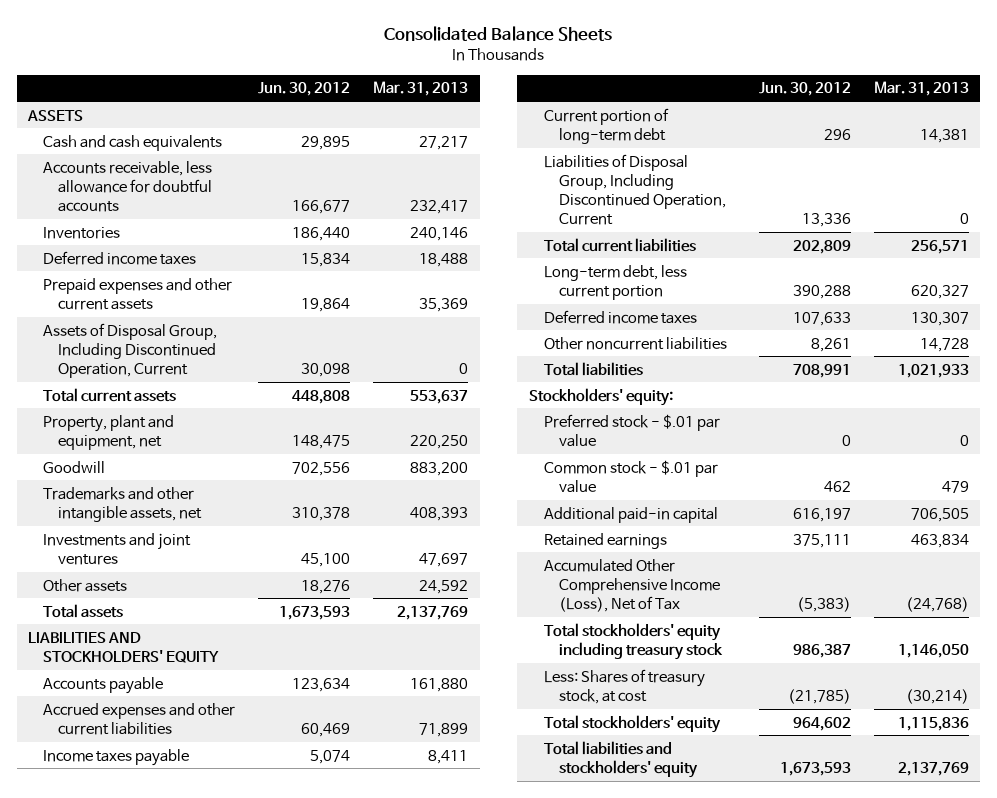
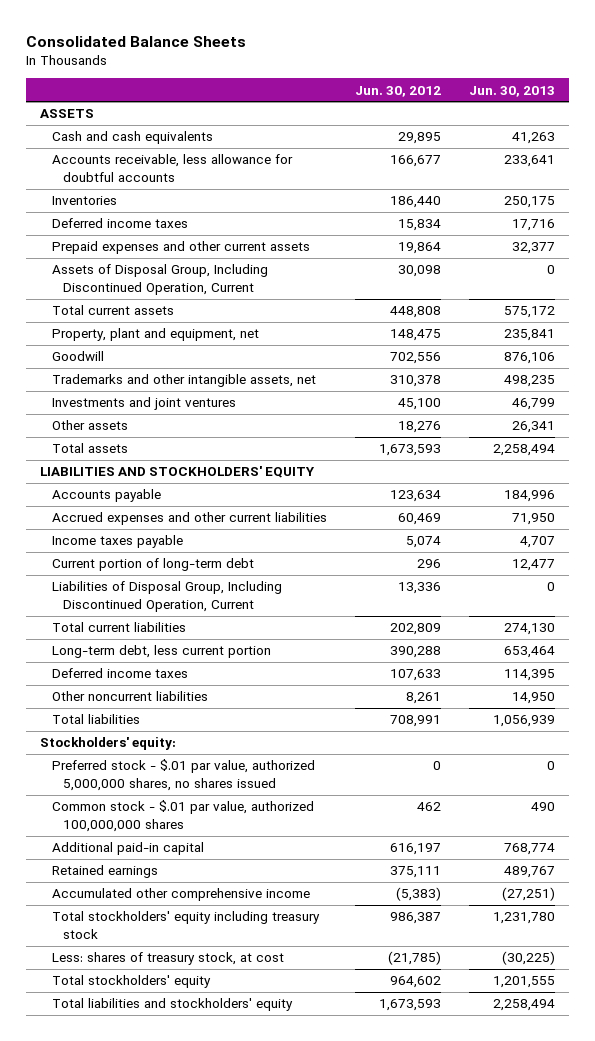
[373,81,469,97] Mar. 31, 2013 -> none
none -> [468,85,555,97] Jun. 30, 2013
[543,413,720,447] Preferred stock - $.01 par value -> [51,759,315,791] Preferred stock - $.01 par value, authorized 5,000,000 shares, no shares issued
[543,459,718,493] Common stock - $.01 par value -> [51,800,314,832] Common stock - $.01 par value, authorized 100,000,000 shares
[543,558,720,612] Accumulated Other Comprehensive Income (Loss), Net of Tax -> [51,888,310,902] Accumulated other comprehensive income
[543,668,705,704] Less: Shares of treasury stock, at cost -> [51,952,284,966] Less: shares of treasury stock, at cost

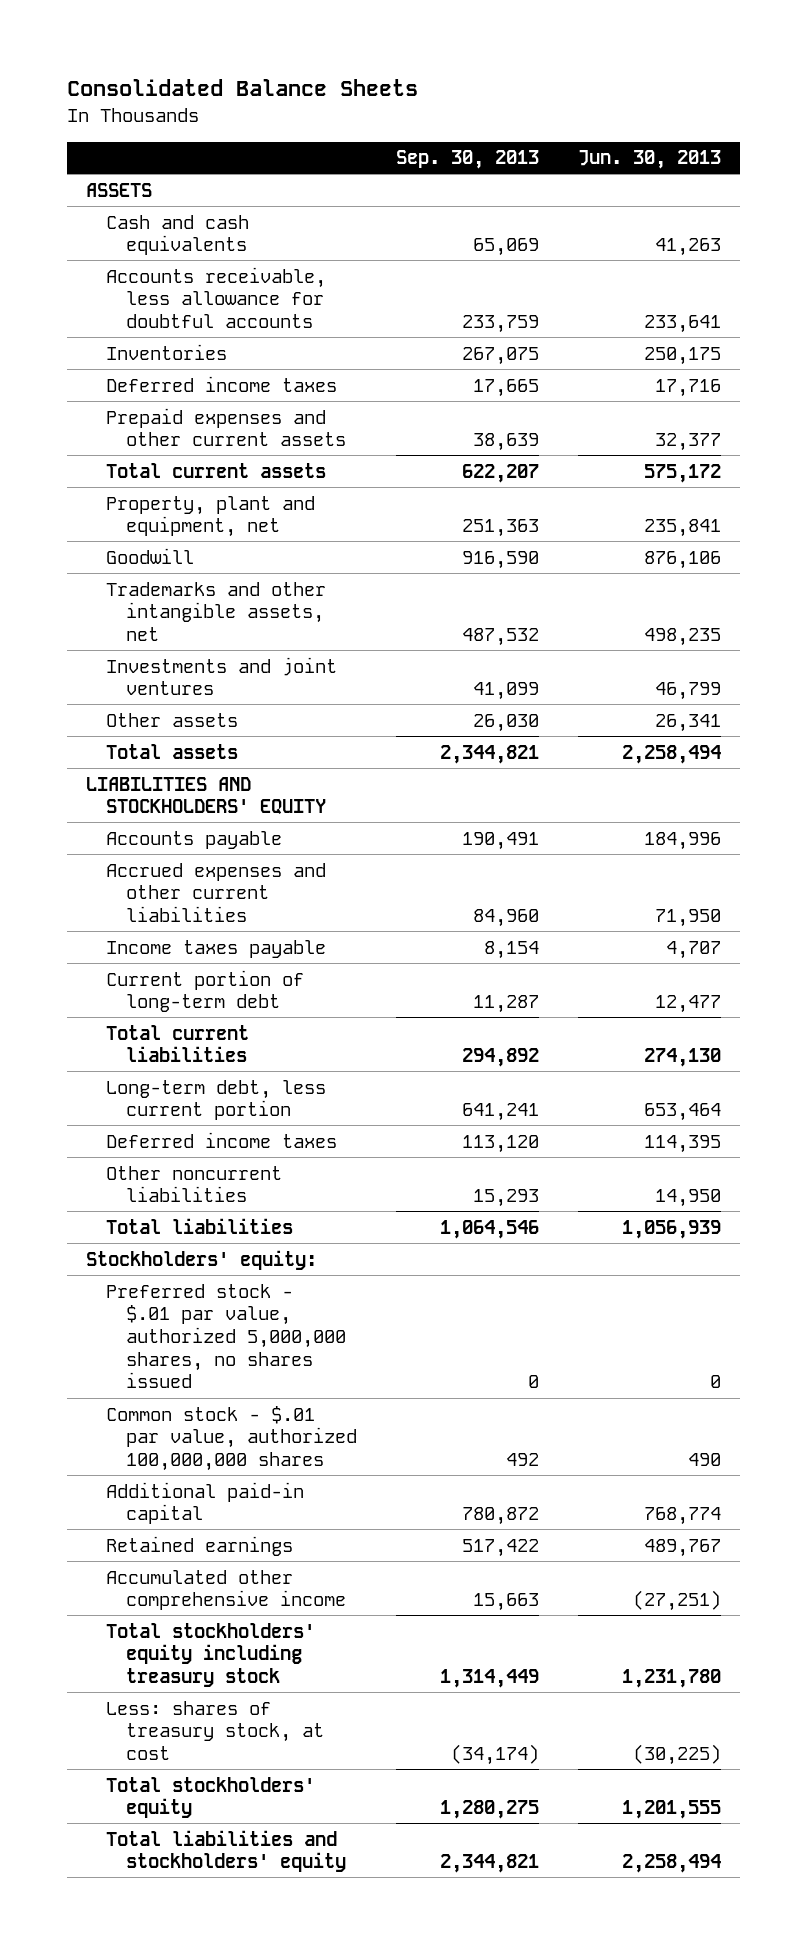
[354,85,441,97] Jun. 30, 2012 -> none
none -> [396,150,540,170] Sep. 30, 2013
[51,264,268,295] Assets of Disposal Group, Including Discontinued Operation, Current -> none
[51,581,282,612] Liabilities of Disposal Group, Including Discontinued Operation, Current -> none

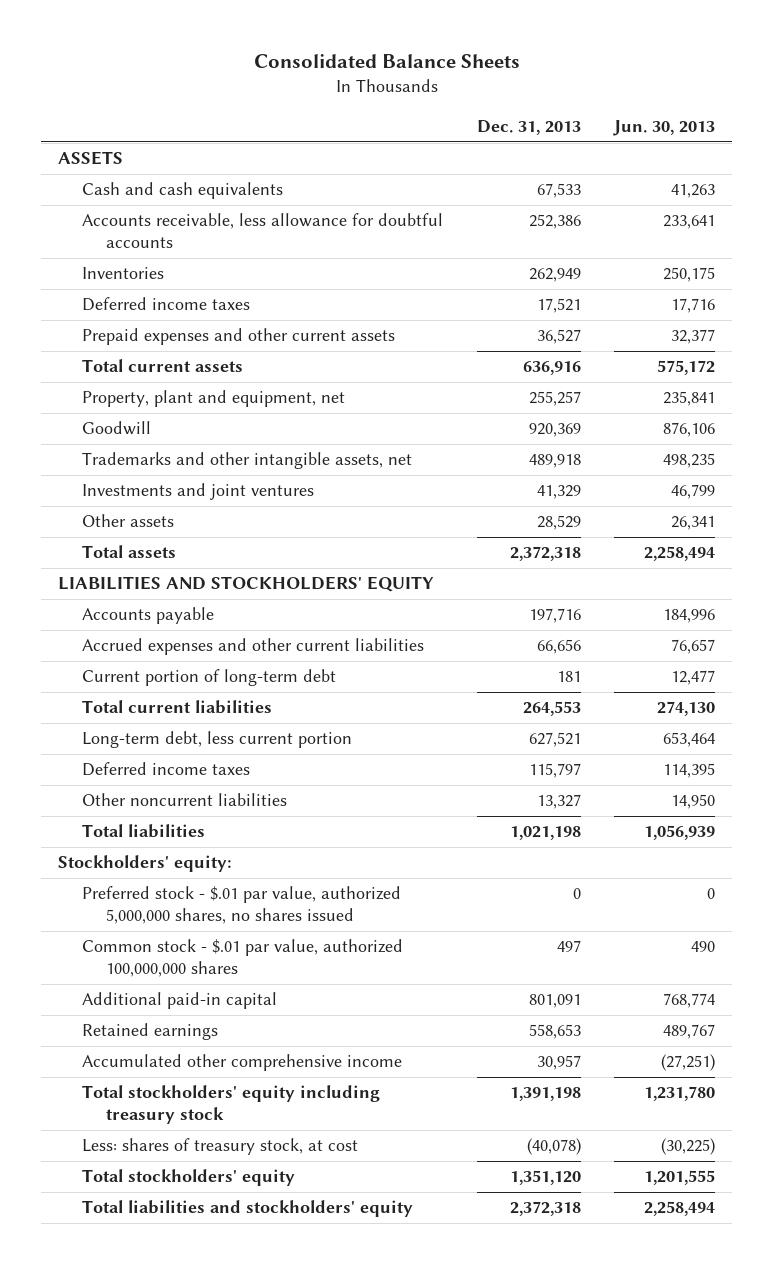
[396,150,540,170] Sep. 30, 2013 -> none
none -> [476,119,581,135] Dec. 31, 2013
[106,939,327,958] Income taxes payable -> none
[654,909,721,928] 71,950 -> [671,639,716,655] 76,657

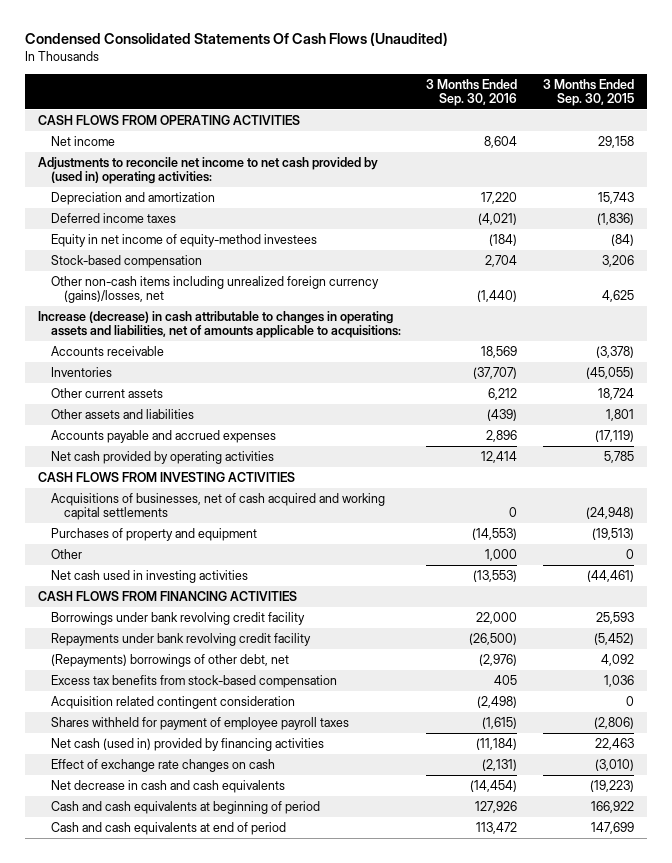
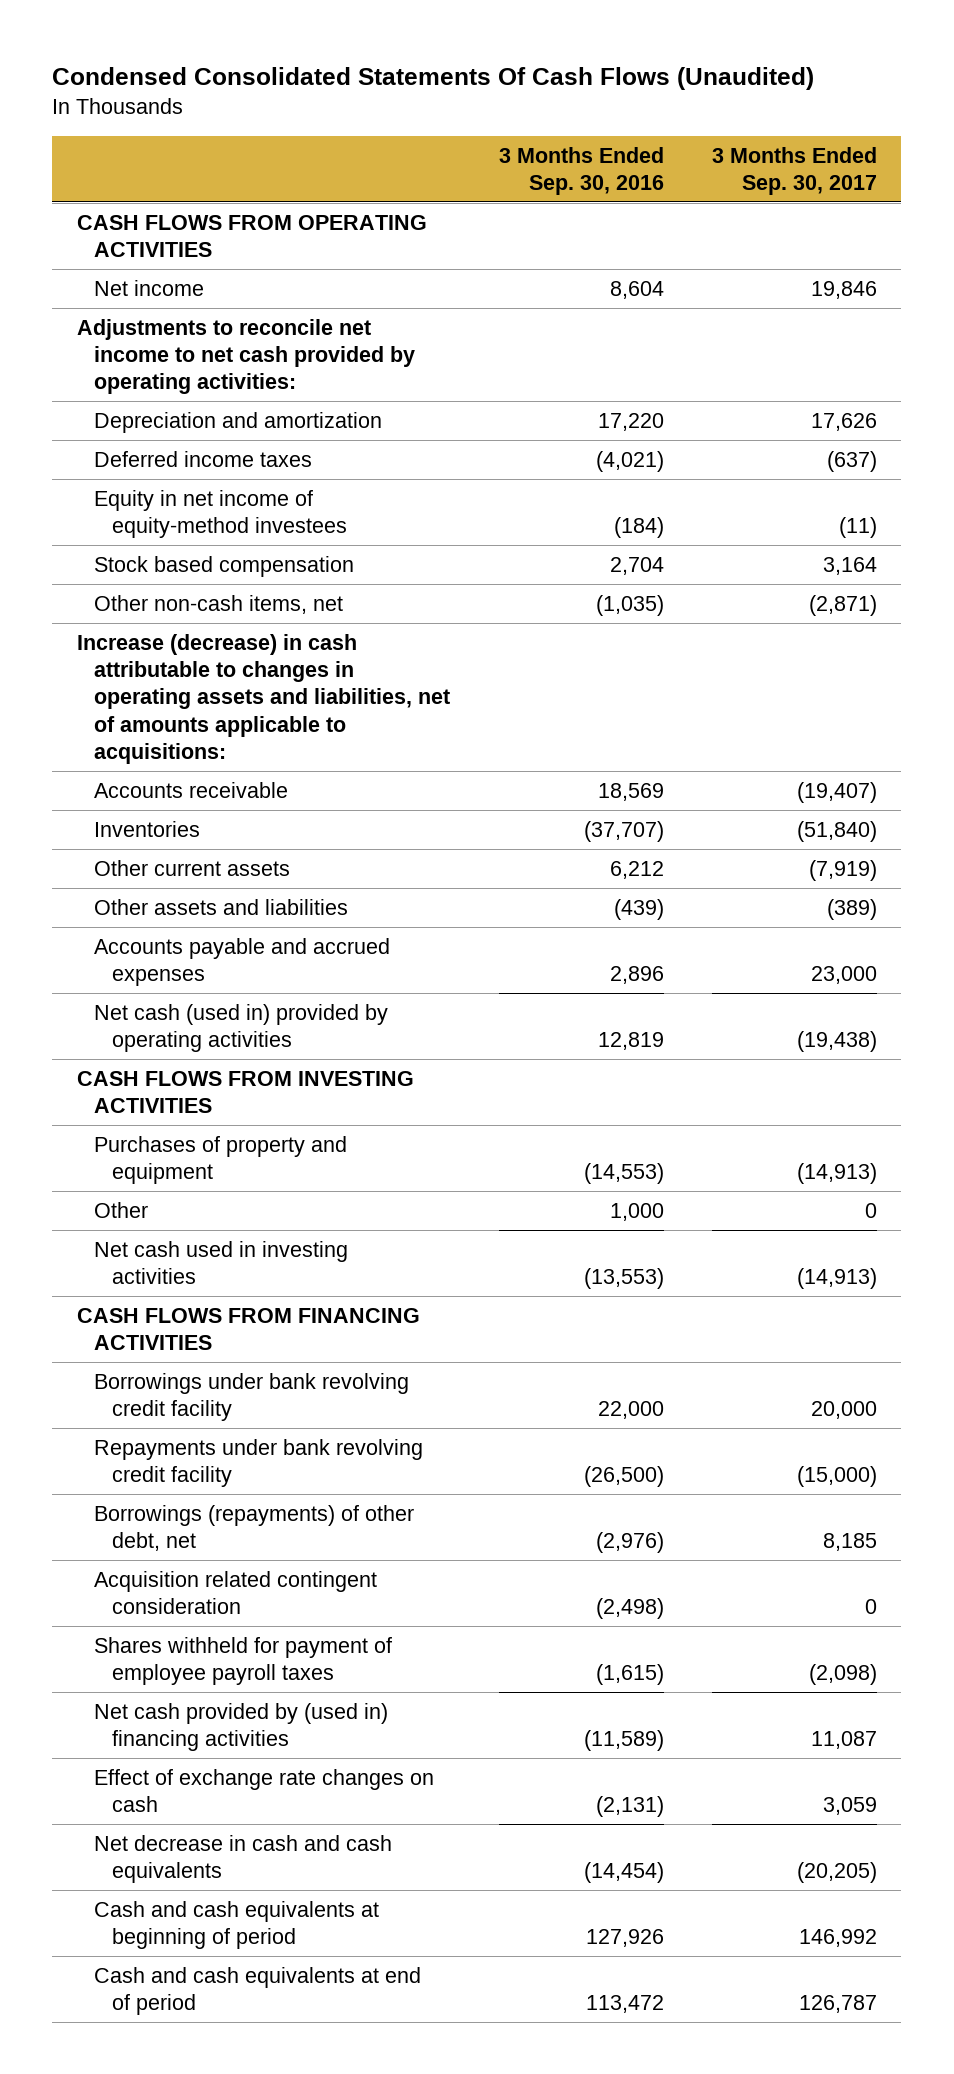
[543,78,635,107] 3 Months Ended Sep. 30, 2015 -> none
none -> [712,146,878,195] 3 Months Ended Sep. 30, 2017
[37,156,378,185] Adjustments to reconcile net income to net cash provided by (used in) operating activities: -> [76,318,416,395] Adjustments to reconcile net income to net cash provided by operating activities:
[50,254,202,268] Stock-based compensation -> [94,555,355,577] Stock based compensation
[50,275,379,304] Other non-cash items including unrealized foreign currency (gains)/losses, net -> [94,594,344,614] Other non-cash items, net
[477,290,518,303] (1,440) -> [595,594,664,616] (1,035)
[50,450,274,464] Net cash provided by operating activities -> [94,1003,389,1053] Net cash (used in) provided by operating activities
[481,450,518,463] 12,414 -> [597,1032,664,1051] 12,819
[50,492,385,521] Acquisitions of businesses, net of cash acquired and working capital settlements -> none
[50,674,337,688] Excess tax benefits from stock-based compensation -> none
[50,653,289,667] (Repayments) borrowings of other debt, net -> [94,1504,415,1552] Borrowings (repayments) of other debt, net
[50,737,324,751] Net cash (used in) provided by financing activities -> [94,1702,389,1752] Net cash provided by (used in) financing activities
[476,737,518,750] (11,184) -> [583,1730,664,1752] (11,589)

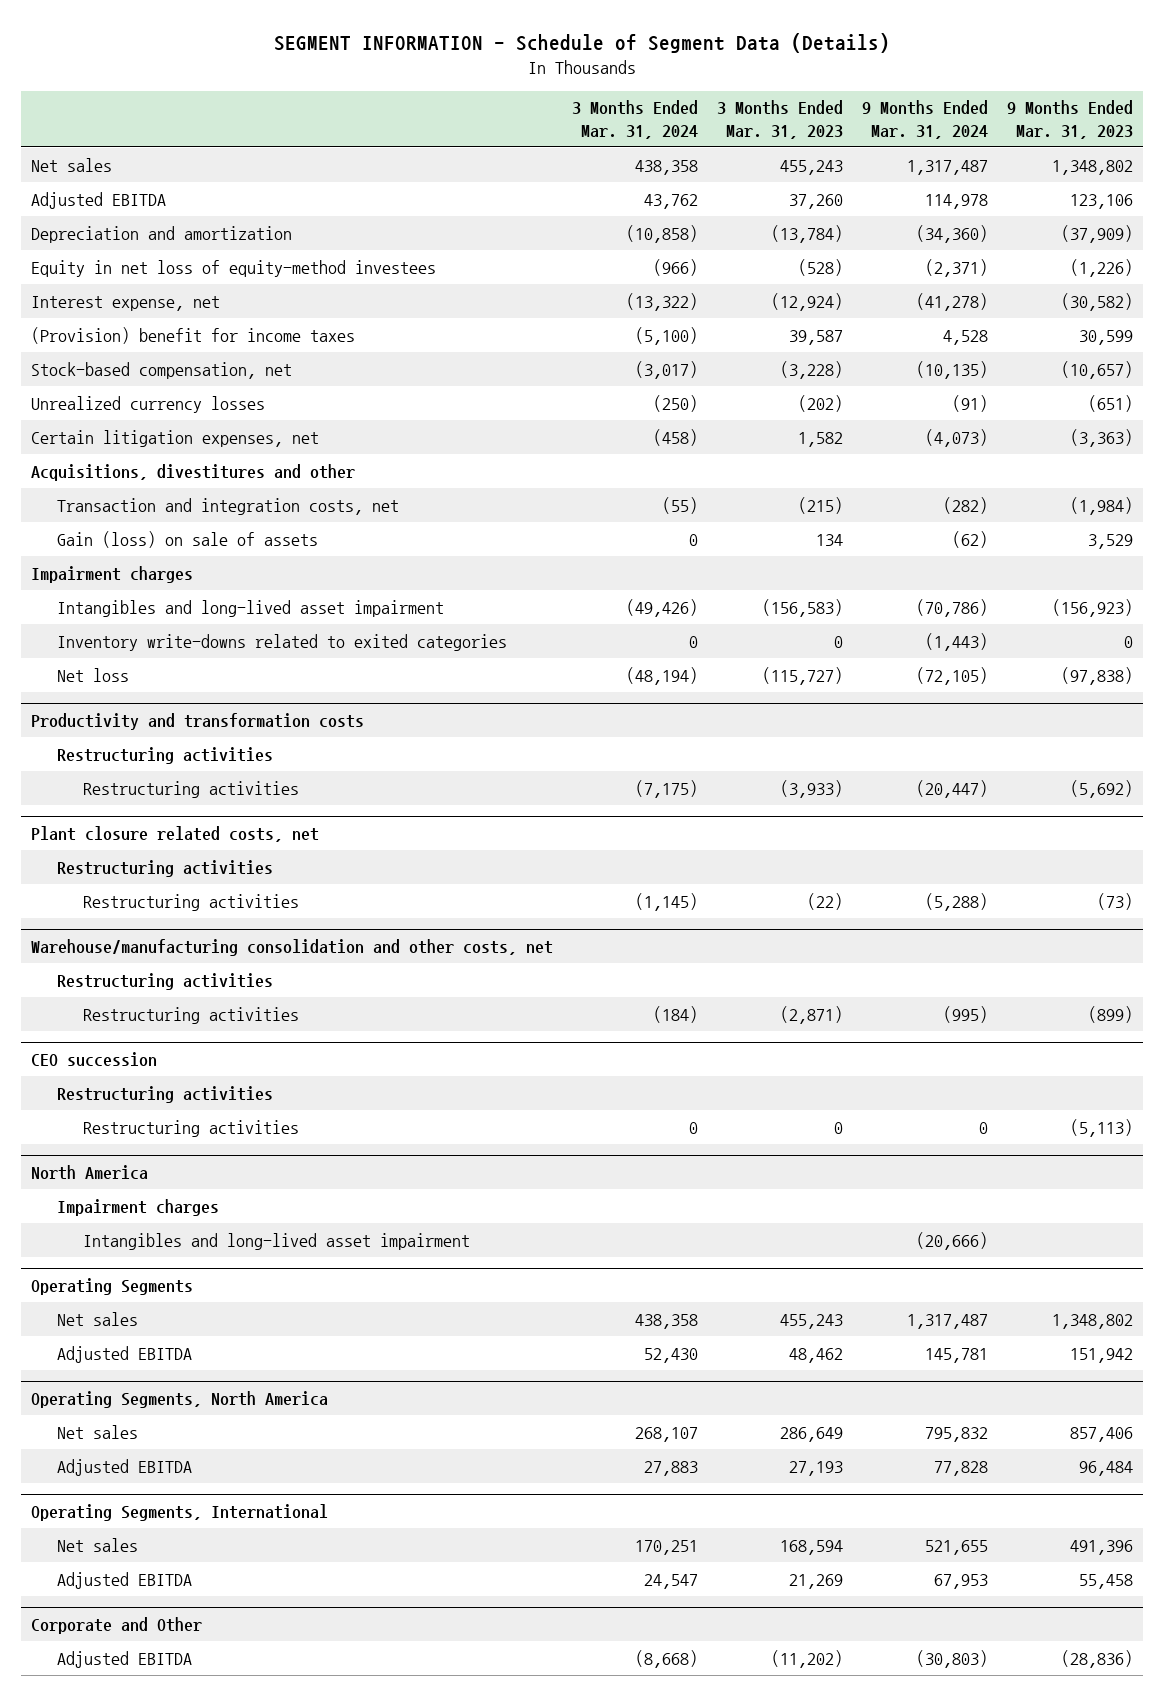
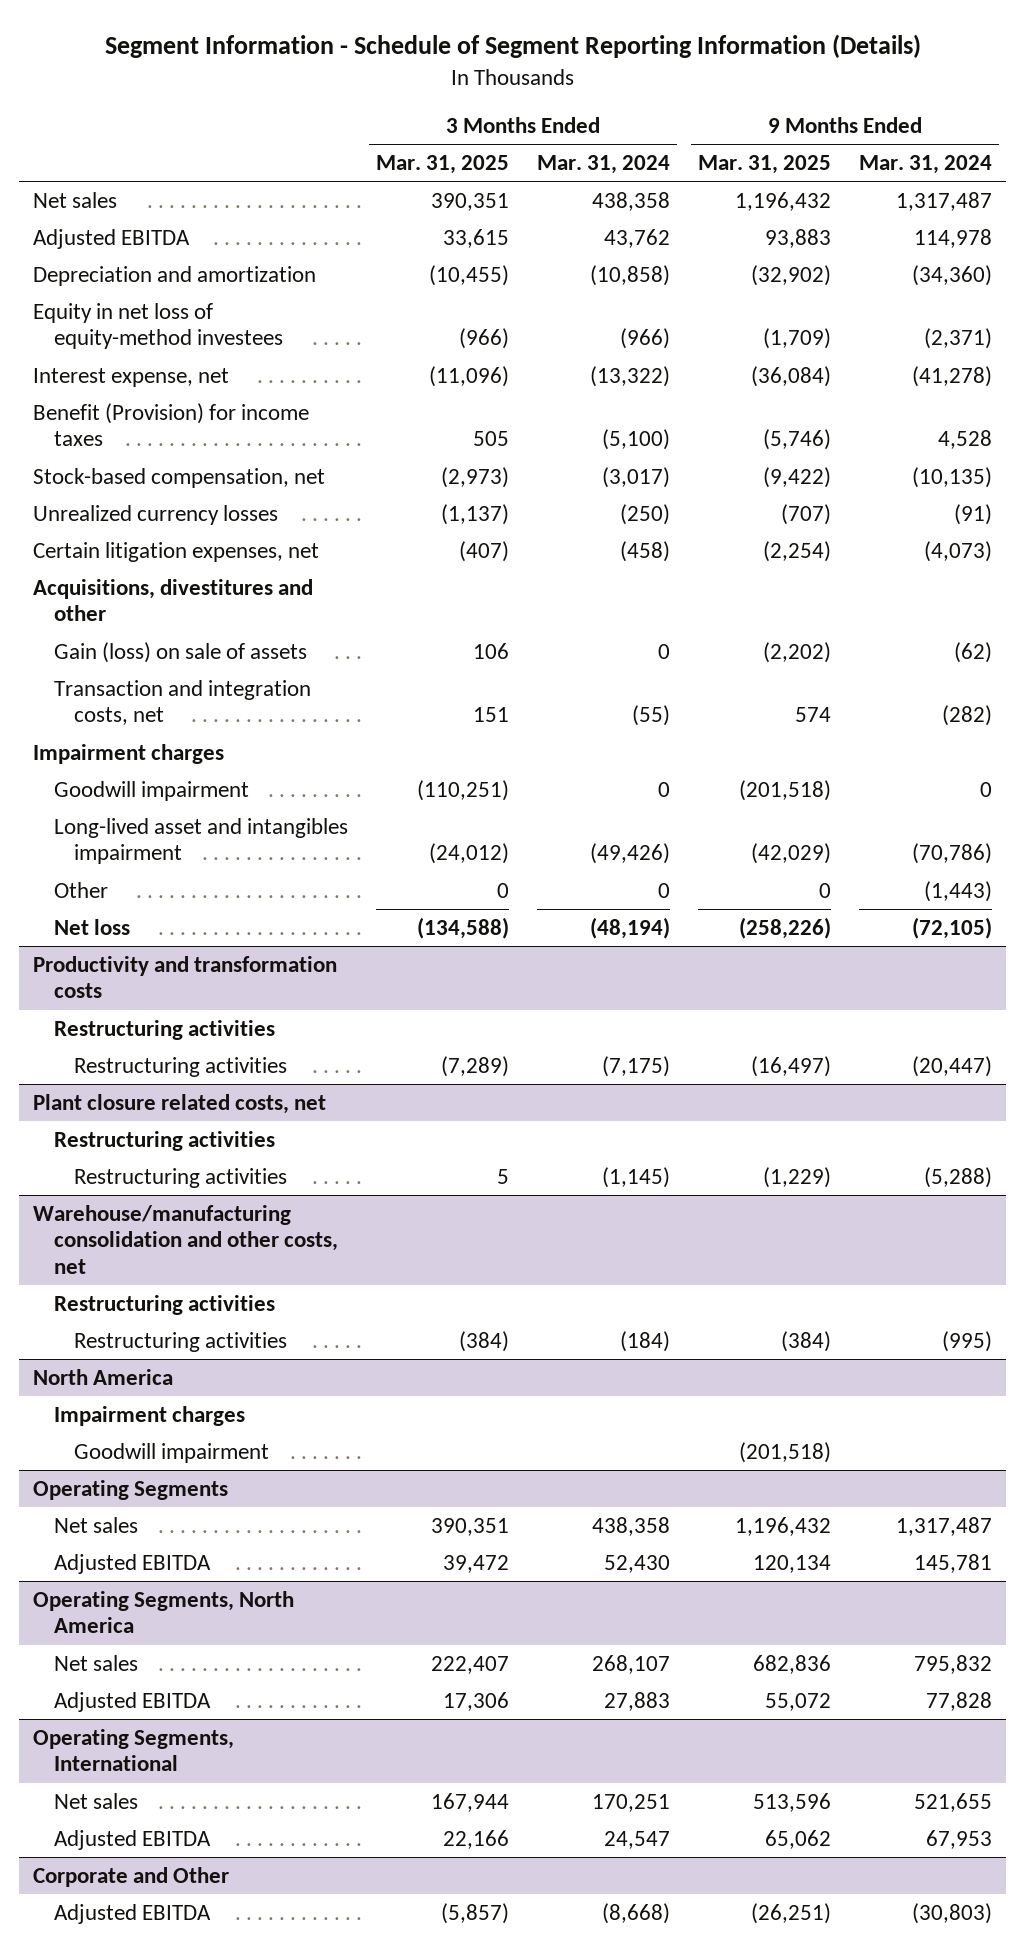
[273,32,890,53] SEGMENT INFORMATION - Schedule of Segment Data (Details) -> [104,34,921,59] Segment Information - Schedule of Segment Reporting Information (Details)
[716,100,843,139] 3 Months Ended Mar. 31, 2023 -> none
[1007,100,1134,139] 9 Months Ended Mar. 31, 2023 -> none
none -> [375,154,509,174] Mar. 31, 2025
none -> [698,154,832,174] Mar. 31, 2025
[30,326,355,344] (Provision) benefit for income taxes -> [33,402,310,447] Benefit (Provision) for income taxes
[56,497,399,515] Transaction and integration costs, net -> [53,679,311,726] Transaction and integration costs, net
none -> [53,780,249,801] Goodwill impairment
[56,599,444,617] Intangibles and long-lived asset impairment -> [53,817,348,865] Long-lived asset and intangibles impairment
[56,633,507,651] Inventory write-downs related to exited categories -> [53,881,108,898] Other
[30,1051,157,1067] CEO succession -> none
[56,1085,273,1103] Restructuring activities -> none
[83,1119,300,1137] Restructuring activities -> none
[83,1232,471,1250] Intangibles and long-lived asset impairment -> none
none -> [73,1442,269,1463] Goodwill impairment

